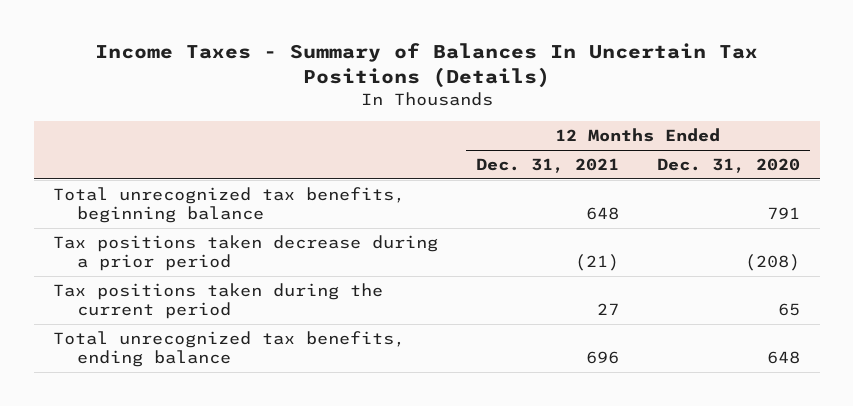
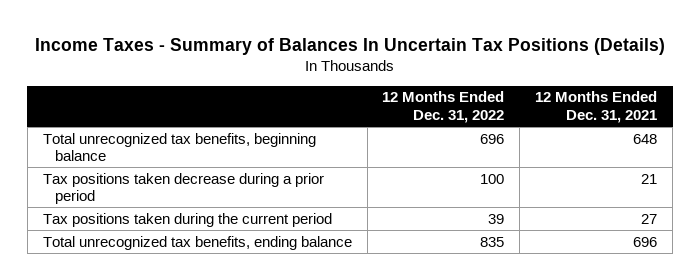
[657,158,801,174] Dec. 31, 2020 -> none
none -> [382,91,505,124] 12 Months Ended Dec. 31, 2022
[575,254,620,272] (21) -> [641,173,658,184] 21

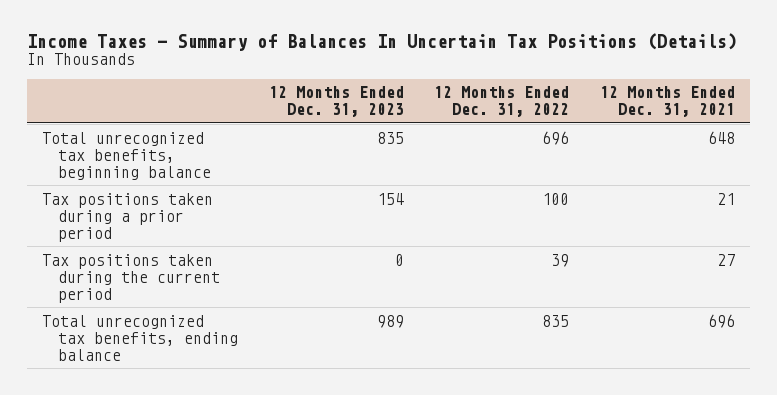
none -> [268,86,404,118] 12 Months Ended Dec. 31, 2023
[42,172,324,205] Tax positions taken decrease during a prior period -> [42,192,214,242] Tax positions taken during a prior period

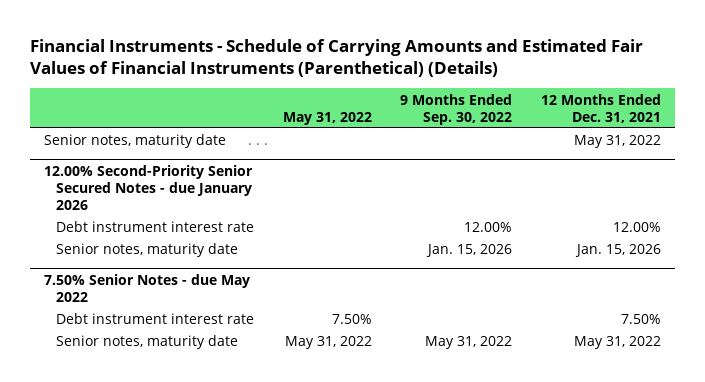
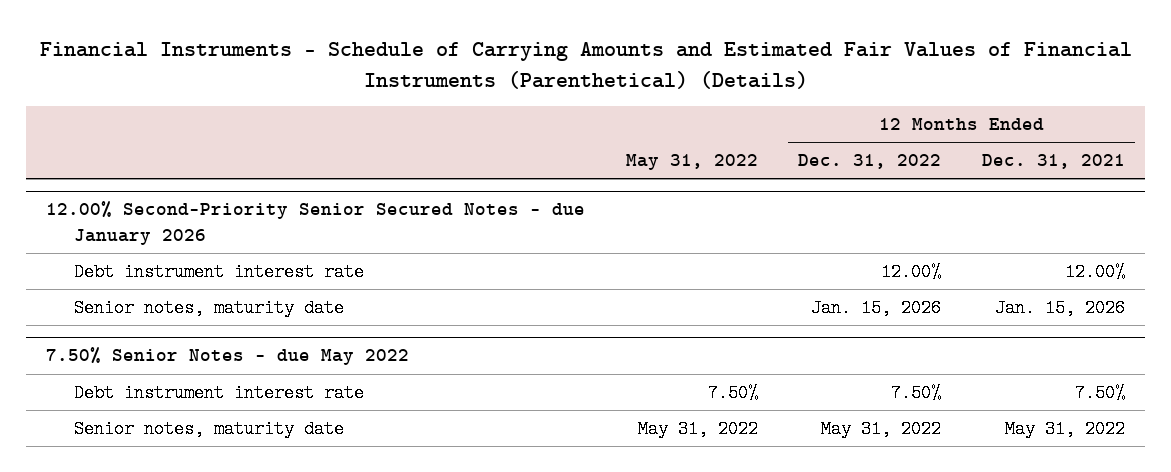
[400,93,513,125] 9 Months Ended Sep. 30, 2022 -> none
none -> [798,154,942,170] Dec. 31, 2022
[44,134,227,149] Senior notes, maturity date -> none

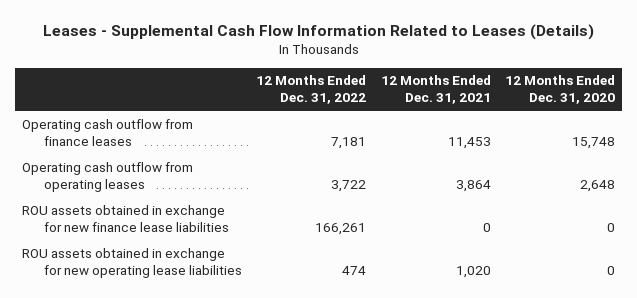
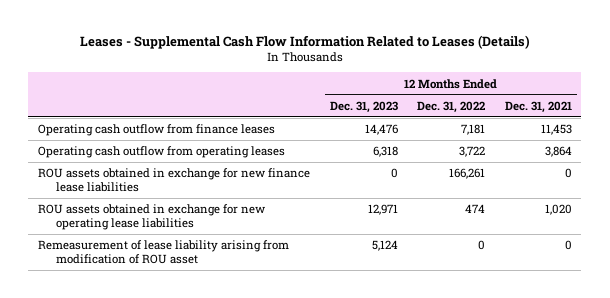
[504,75,615,105] 12 Months Ended Dec. 31, 2020 -> none
none -> [329,100,398,113] Dec. 31, 2023
none -> [37,240,289,264] Remeasurement of lease liability arising from modification of ROU asset

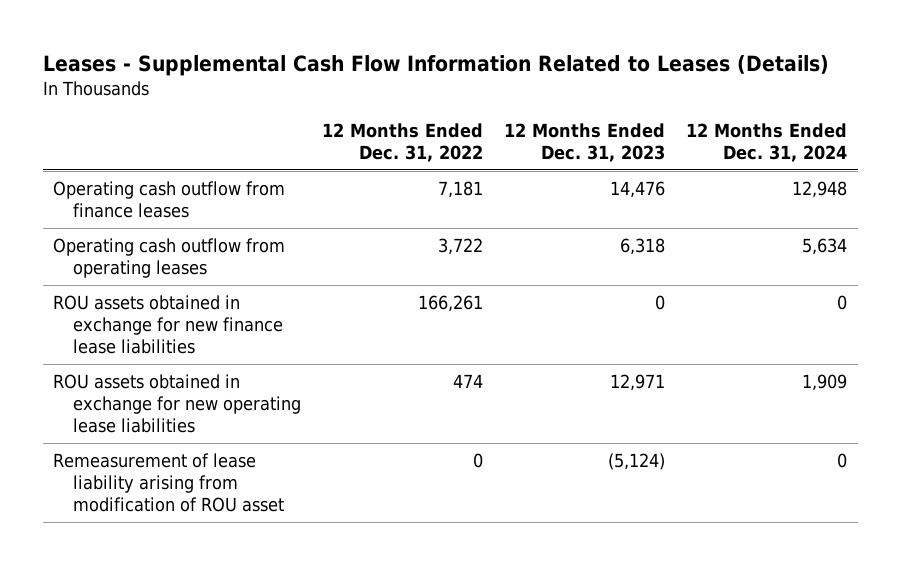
[504,100,572,113] Dec. 31, 2021 -> none
none -> [686,122,848,162] 12 Months Ended Dec. 31, 2024
[371,240,398,252] 5,124 -> [608,453,666,471] (5,124)

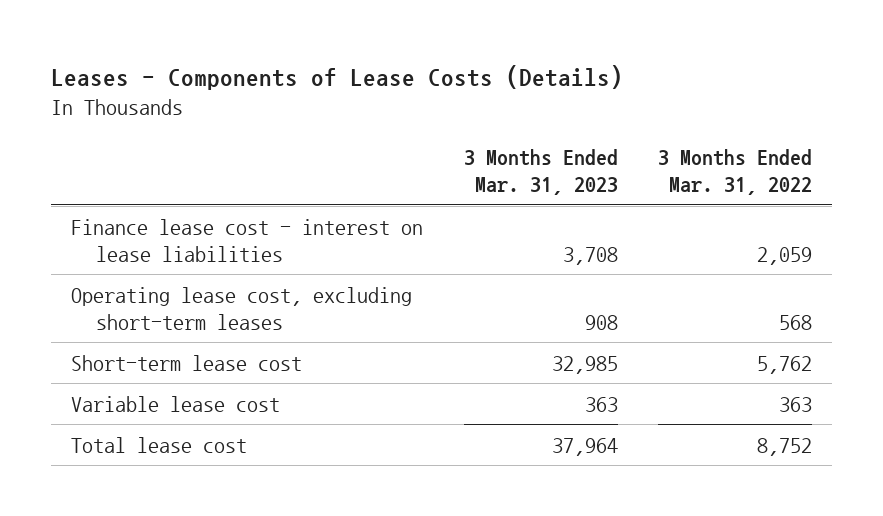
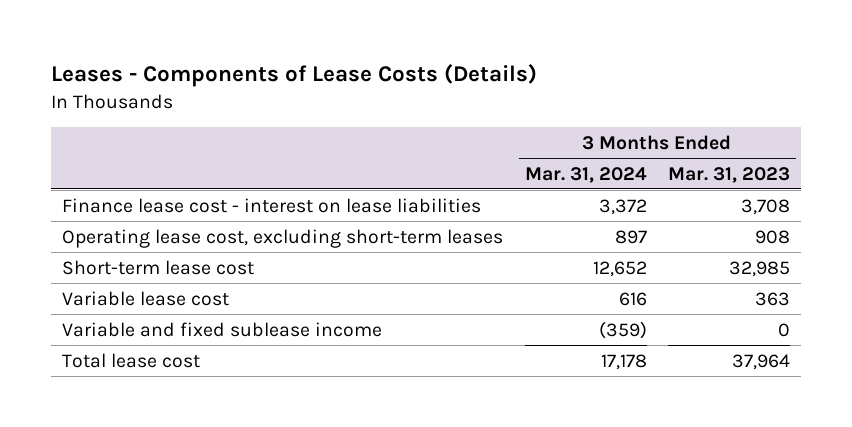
[657,148,812,195] 3 Months Ended Mar. 31, 2022 -> none
none -> [524,166,647,183] Mar. 31, 2024
none -> [62,321,383,337] Variable and fixed sublease income

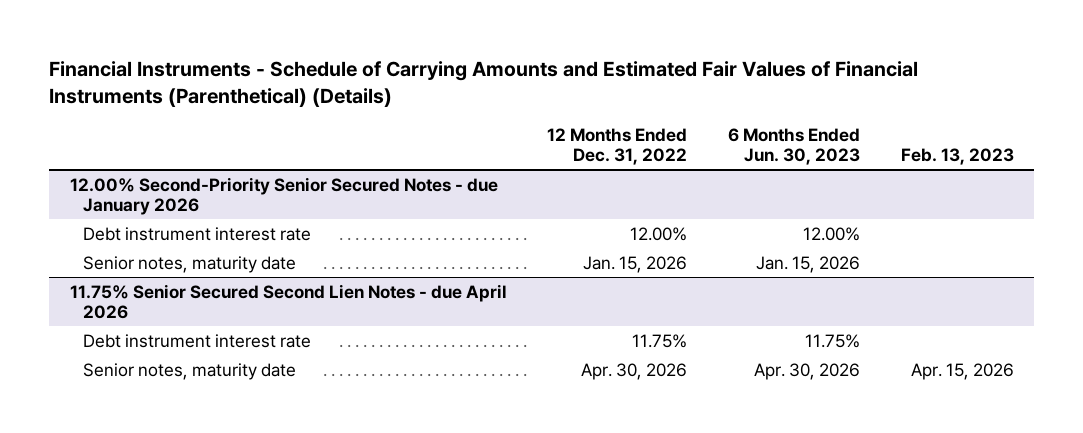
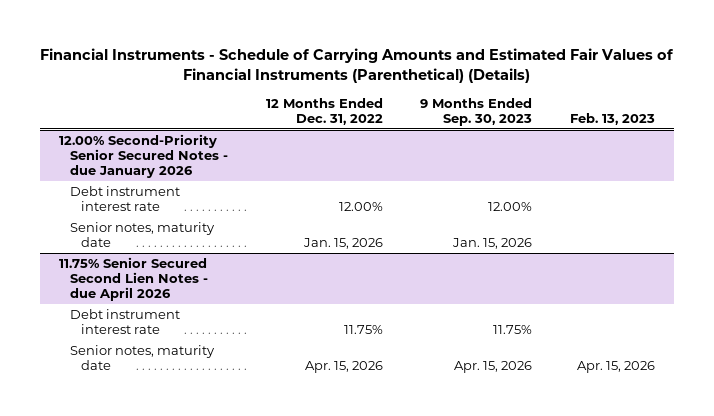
[727,127,860,166] 6 Months Ended Jun. 30, 2023 -> none
none -> [420,97,533,126] 9 Months Ended Sep. 30, 2023
[581,362,688,380] Apr. 30, 2026 -> [304,361,383,374] Apr. 15, 2026

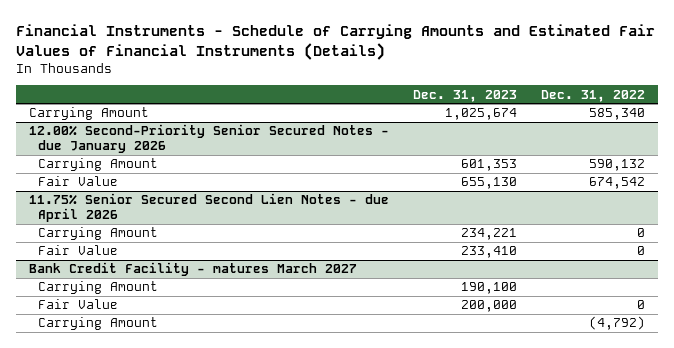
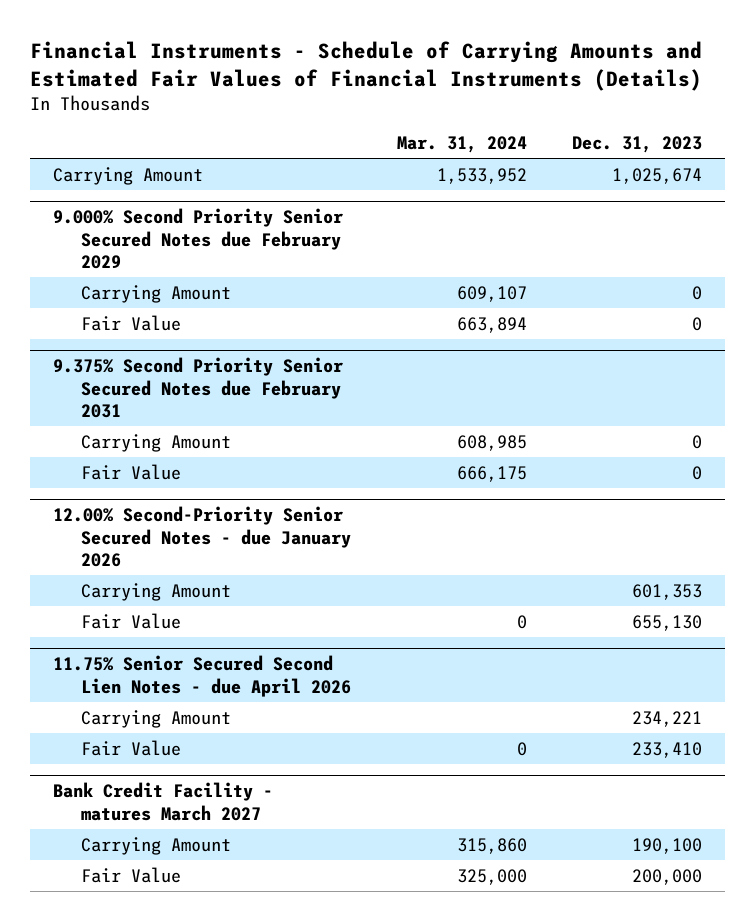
[541,89,646,102] Dec. 31, 2022 -> none
none -> [396,136,527,154] Mar. 31, 2024
none -> [52,207,343,270] 9.000% Second Priority Senior Secured Notes due February 2029
none -> [81,284,232,303] Carrying Amount
none -> [81,314,182,331] Fair Value
none -> [52,356,343,419] 9.375% Second Priority Senior Secured Notes due February 2031
none -> [81,433,232,452] Carrying Amount
none -> [81,463,182,480] Fair Value
[38,317,159,331] Carrying Amount -> none

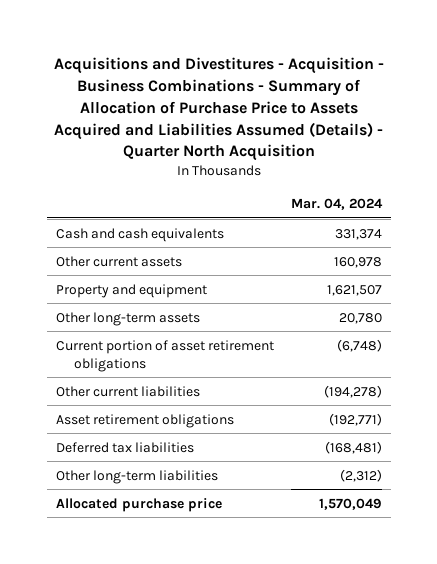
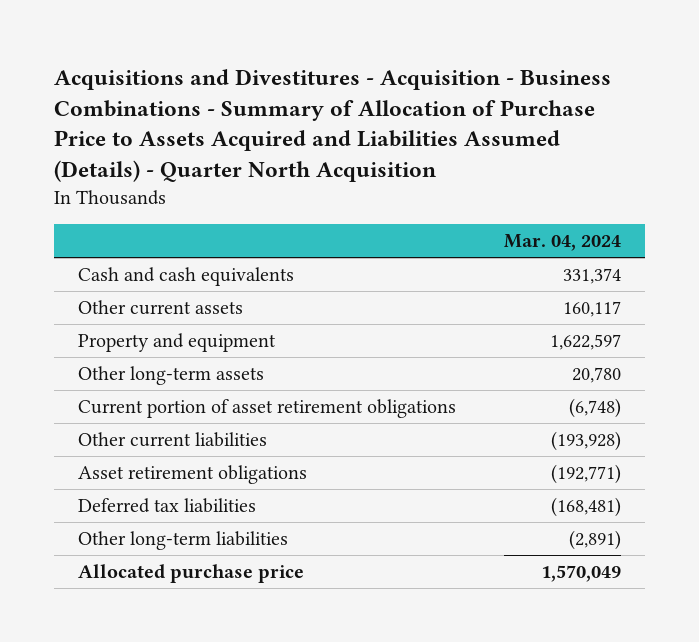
[333,256,382,268] 160,978 -> [562,301,621,318] 160,117
[326,284,382,296] 1,621,507 -> [549,334,621,351] 1,622,597
[323,384,382,398] (194,278) -> [550,431,621,452] (193,928)
[339,468,382,482] (2,312) -> [568,530,621,551] (2,891)

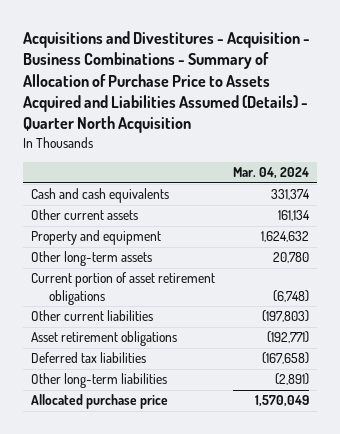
[562,301,621,318] 160,117 -> [277,210,310,222] 161,134
[549,334,621,351] 1,622,597 -> [260,231,309,243] 1,624,632
[550,431,621,452] (193,928) -> [261,310,309,323] (197,803)
[550,497,621,518] (168,481) -> [261,352,309,365] (167,658)

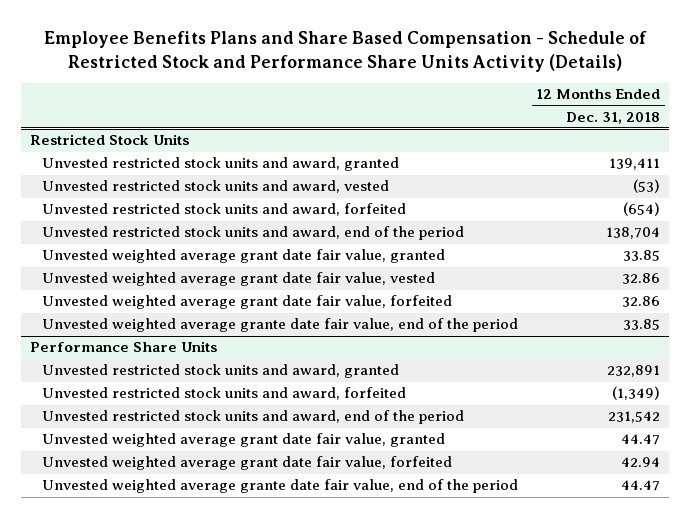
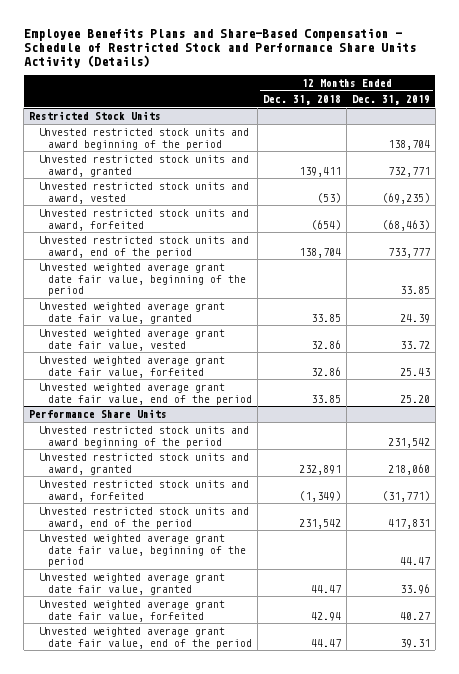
[44,31,648,72] Employee Benefits Plans and Share Based Compensation - Schedule of Restricted Stock and Performance Share Units Activity (Details) -> [23,27,416,68] Employee Benefits Plans and Share-Based Compensation - Schedule of Restricted Stock and Performance Share Units Activity (Details)
none -> [351,94,430,105] Dec. 31, 2019
none -> [38,128,249,150] Unvested restricted stock units and award beginning of the period
none -> [38,263,247,296] Unvested weighted average grant date fair value, beginning of the period
[41,318,518,333] Unvested weighted average grante date fair value, end of the period -> [38,383,253,405] Unvested weighted average grant date fair value, end of the period
none -> [38,426,249,448] Unvested restricted stock units and award beginning of the period
none -> [38,534,247,567] Unvested weighted average grant date fair value, beginning of the period
[41,479,518,494] Unvested weighted average grante date fair value, end of the period -> [38,627,253,649] Unvested weighted average grant date fair value, end of the period

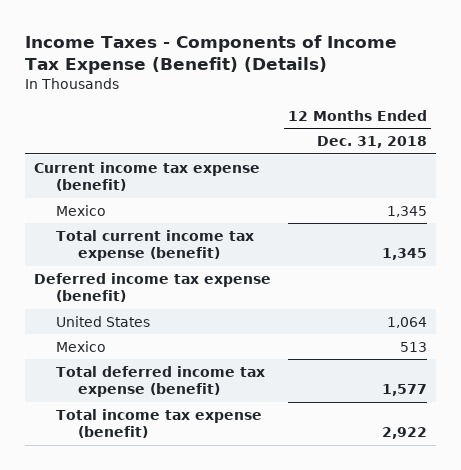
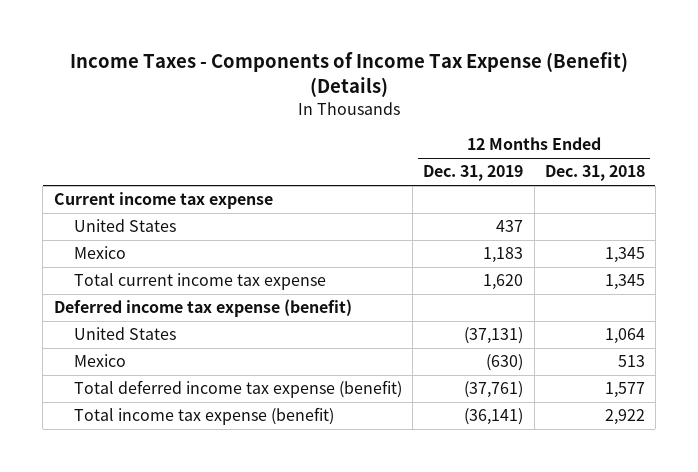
none -> [423,165,524,182] Dec. 31, 2019
[33,161,260,192] Current income tax expense (benefit) -> [53,192,273,210] Current income tax expense
none -> [73,219,176,233] United States
[56,229,255,262] Total current income tax expense (benefit) -> [73,273,326,291] Total current income tax expense

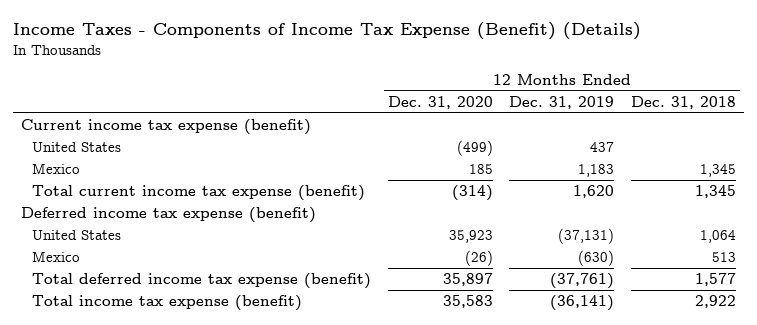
none -> [387,95,493,109] Dec. 31, 2020
[53,192,273,210] Current income tax expense -> [21,118,312,135] Current income tax expense (benefit)
[73,273,326,291] Total current income tax expense -> [32,184,366,201] Total current income tax expense (benefit)

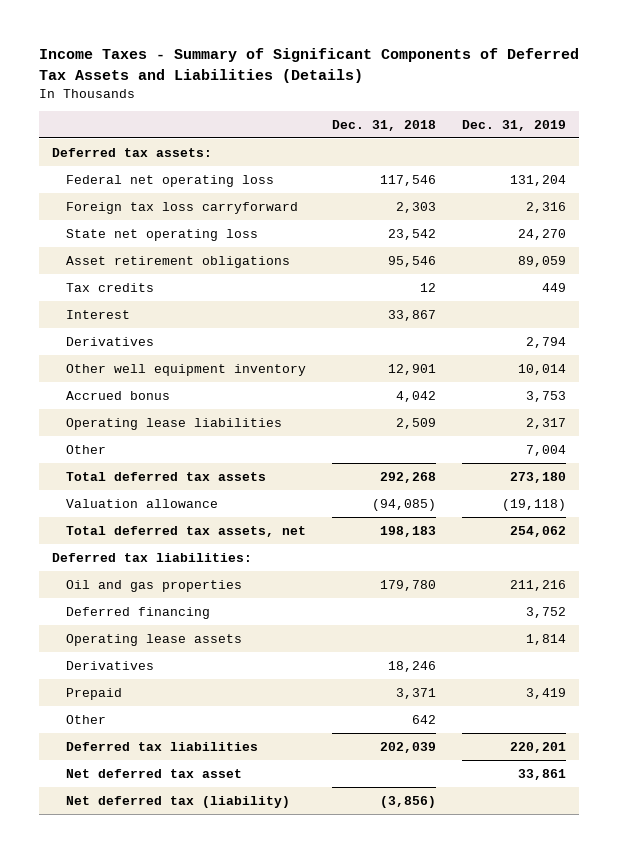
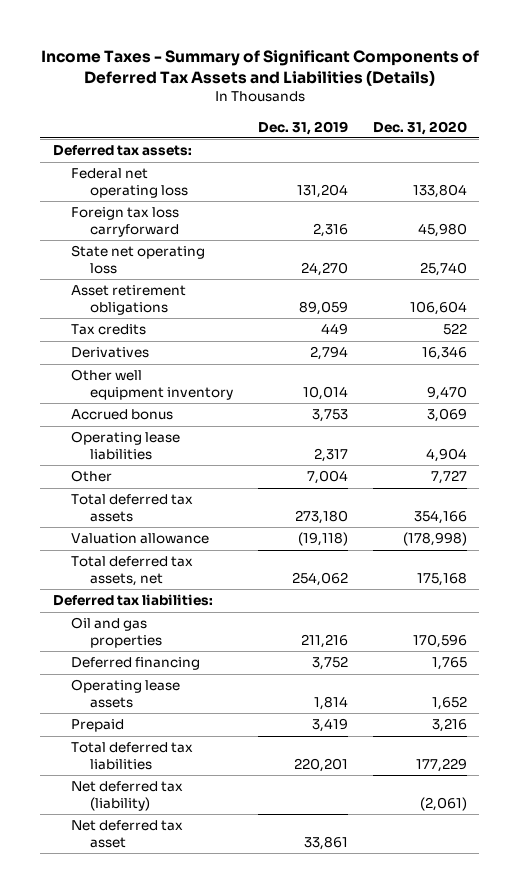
[331,119,436,131] Dec. 31, 2018 -> none
none -> [372,120,467,135] Dec. 31, 2020
[65,309,130,319] Interest -> none
[65,660,154,670] Derivatives -> none
[65,714,106,724] Other -> none
[65,741,258,751] Deferred tax liabilities -> [71,742,194,770] Total deferred tax liabilities
[65,768,242,778] Net deferred tax asset -> [71,820,184,848] Net deferred tax asset

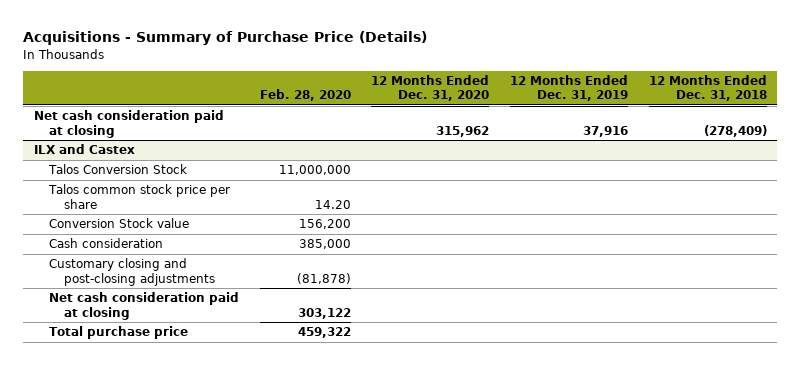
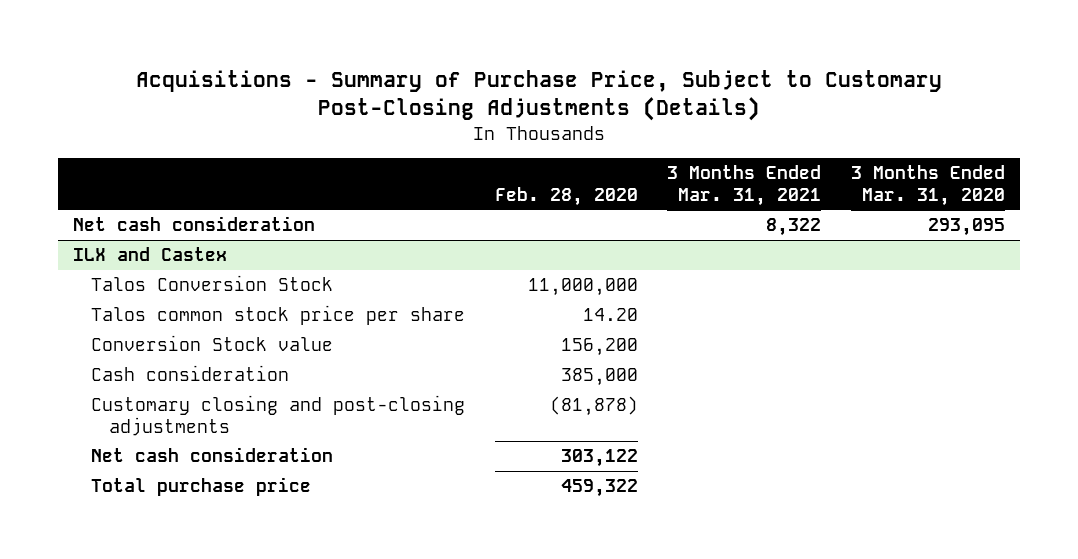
[23,31,428,46] Acquisitions - Summary of Purchase Price (Details) -> [135,69,942,121] Acquisitions - Summary of Purchase Price, Subject to Customary Post-Closing Adjustments (Details)
[371,75,490,102] 12 Months Ended Dec. 31, 2020 -> none
[510,75,629,102] 12 Months Ended Dec. 31, 2019 -> none
[648,75,767,102] 12 Months Ended Dec. 31, 2018 -> none
none -> [667,165,822,206] 3 Months Ended Mar. 31, 2021
none -> [850,165,1005,206] 3 Months Ended Mar. 31, 2020
[33,110,224,138] Net cash consideration paid at closing -> [73,216,316,232] Net cash consideration
[48,292,239,320] Net cash consideration paid at closing -> [90,447,333,463] Net cash consideration

